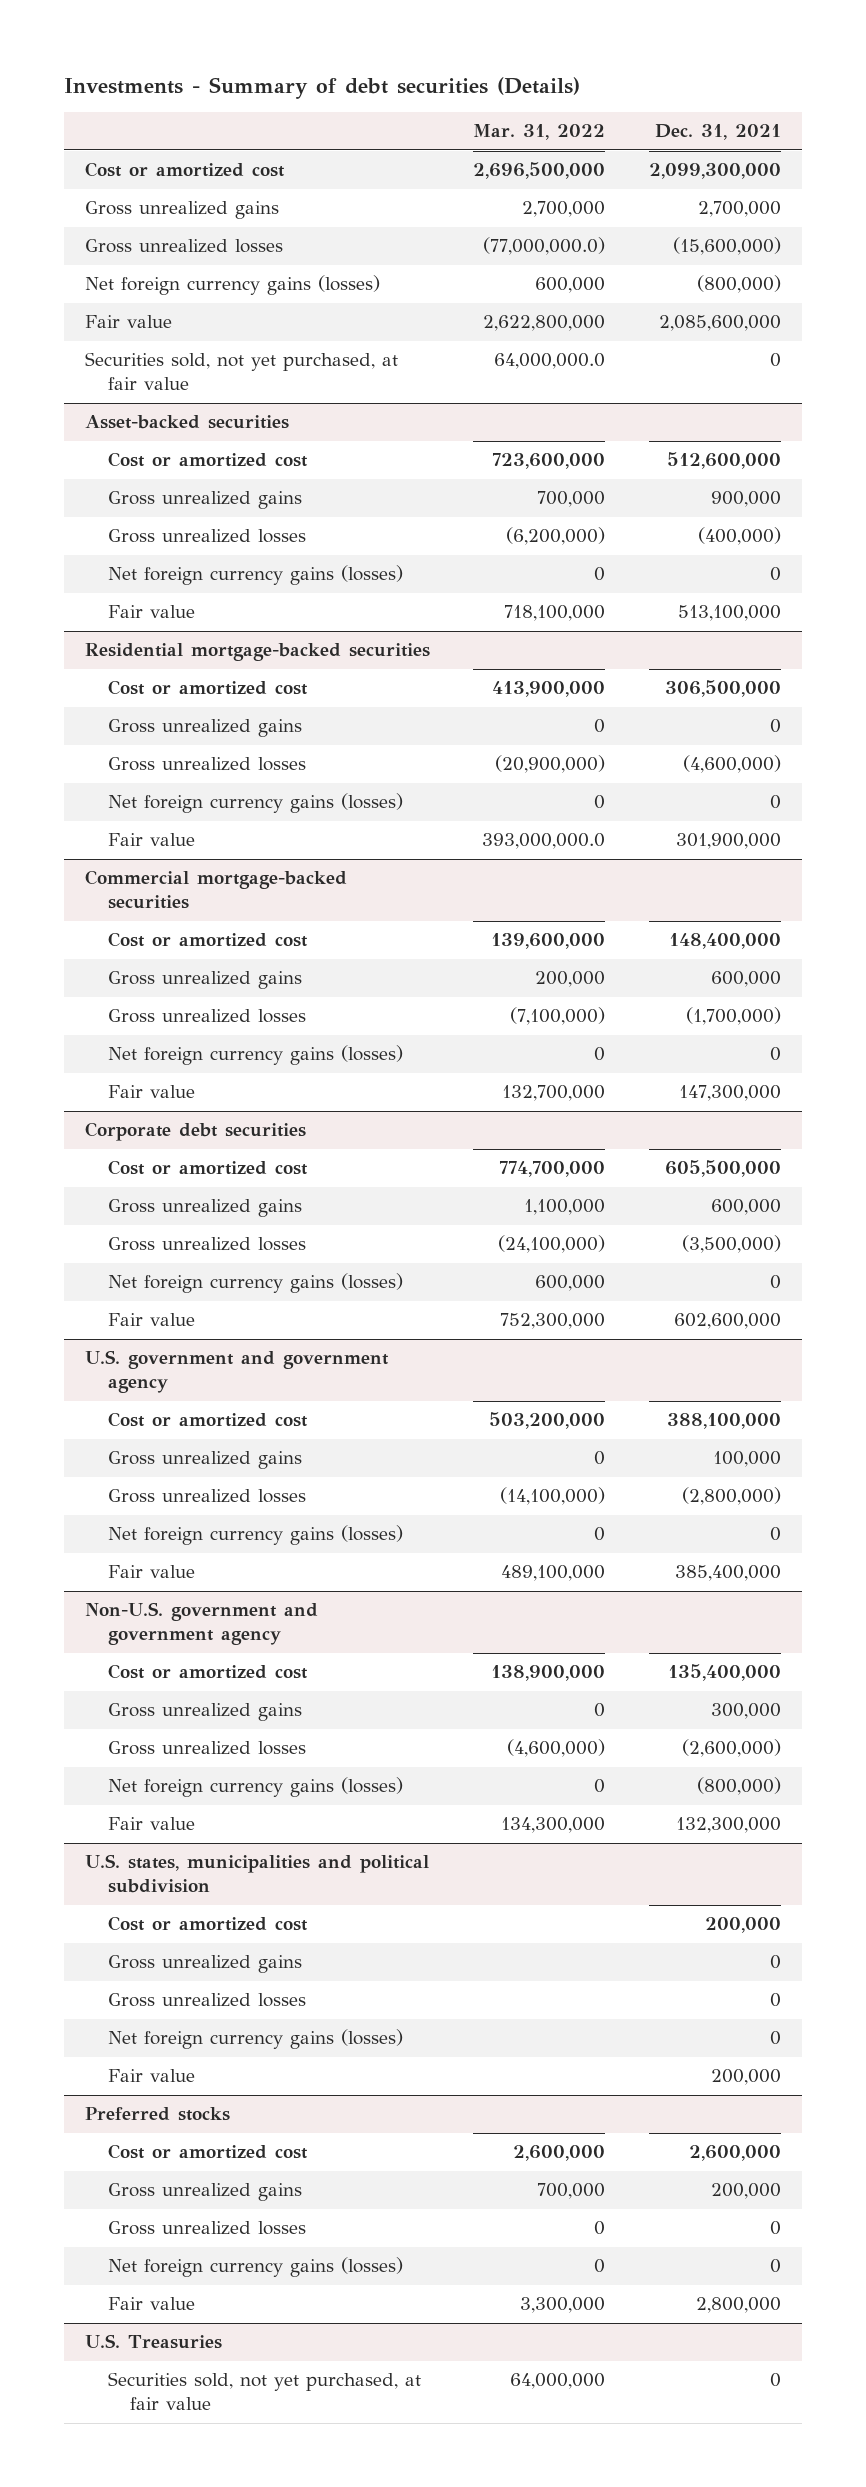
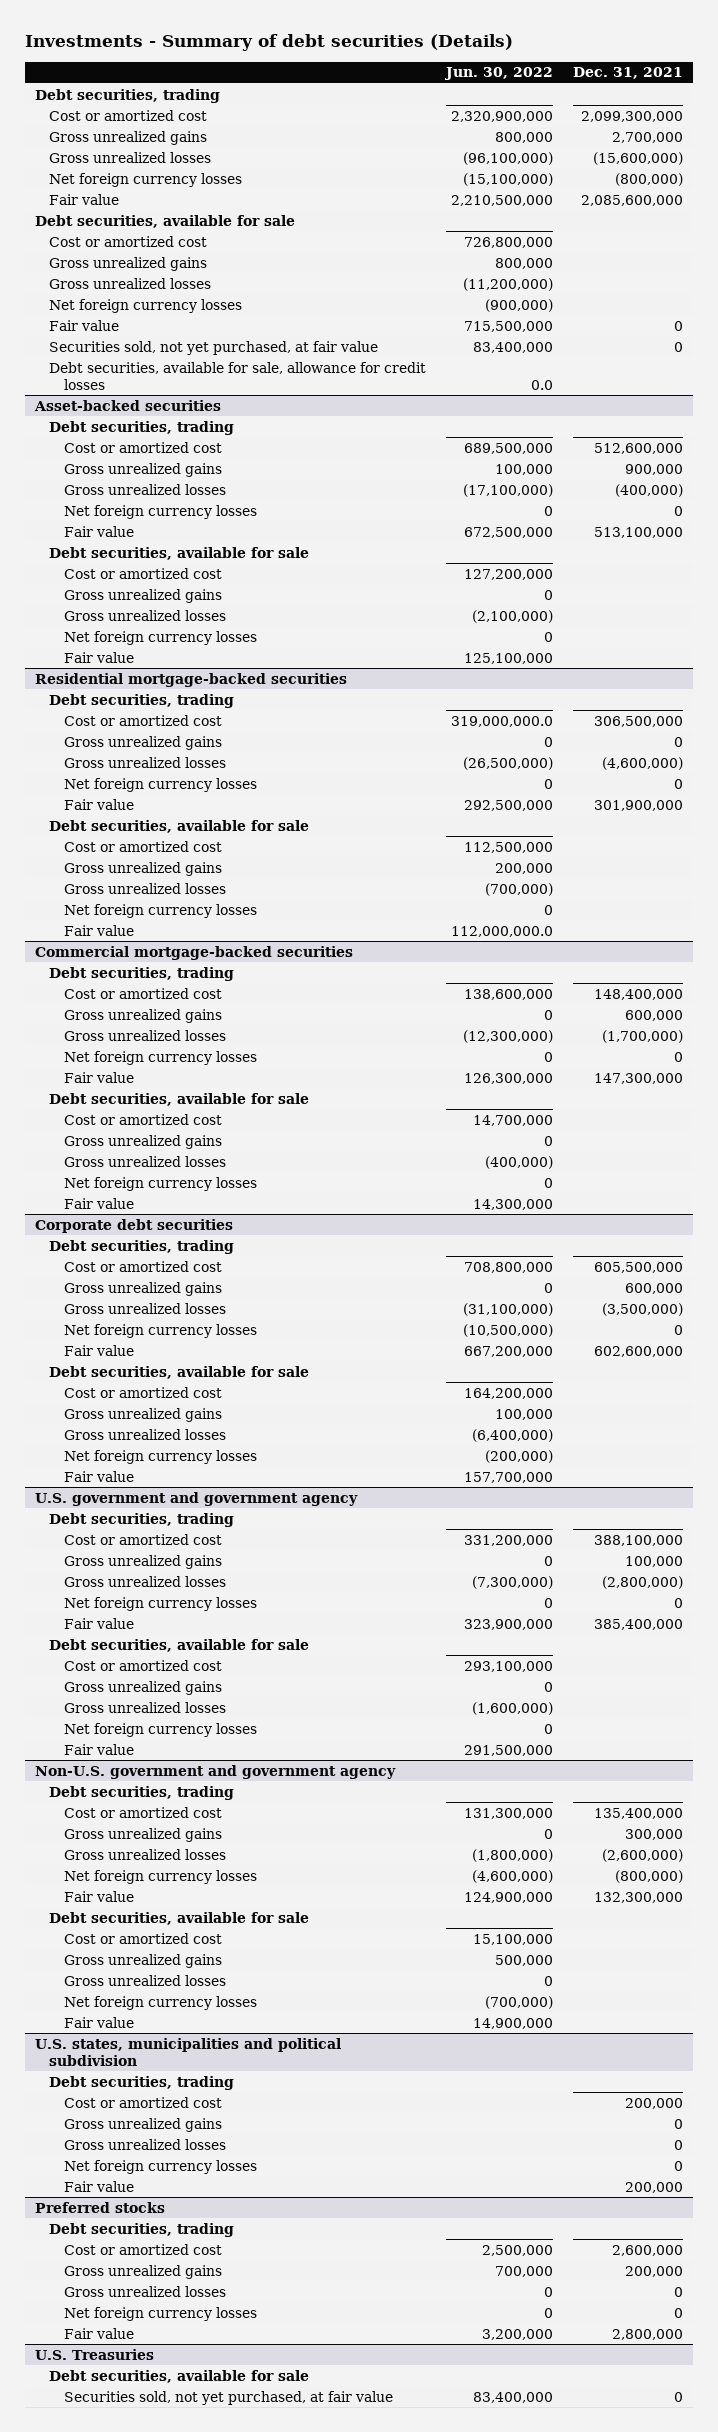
[473,124,606,141] Mar. 31, 2022 -> none
none -> [444,67,554,81] Jun. 30, 2022
none -> [35,88,221,103] Debt securities, trading
[85,275,381,296] Net foreign currency gains (losses) -> [49,172,243,187] Net foreign currency losses
none -> [35,214,296,228] Debt securities, available for sale
none -> [49,235,208,247] Cost or amortized cost
none -> [49,256,208,271] Gross unrealized gains
none -> [49,277,212,289] Gross unrealized losses
none -> [49,298,243,313] Net foreign currency losses
none -> [49,319,120,331] Fair value
none -> [49,361,427,390] Debt securities, available for sale, allowance for credit losses
none -> [49,420,235,435] Debt securities, trading
[107,565,403,586] Net foreign currency gains (losses) -> [63,504,257,519] Net foreign currency losses
none -> [49,546,310,560] Debt securities, available for sale
none -> [63,567,222,579] Cost or amortized cost
none -> [63,588,222,603] Gross unrealized gains
none -> [63,609,226,621] Gross unrealized losses
none -> [63,630,257,645] Net foreign currency losses
none -> [63,651,134,663] Fair value
none -> [49,693,235,708] Debt securities, trading
[107,793,403,814] Net foreign currency gains (losses) -> [63,777,257,792] Net foreign currency losses
none -> [49,819,310,833] Debt securities, available for sale
none -> [63,840,222,852] Cost or amortized cost
none -> [63,861,222,876] Gross unrealized gains
none -> [63,882,226,894] Gross unrealized losses
none -> [63,903,257,918] Net foreign currency losses
none -> [63,924,134,936] Fair value
none -> [49,966,235,981] Debt securities, trading
[107,1045,403,1066] Net foreign currency gains (losses) -> [63,1050,257,1065] Net foreign currency losses
none -> [49,1092,310,1106] Debt securities, available for sale
none -> [63,1113,222,1125] Cost or amortized cost
none -> [63,1134,222,1149] Gross unrealized gains
none -> [63,1155,226,1167] Gross unrealized losses
none -> [63,1176,257,1191] Net foreign currency losses
none -> [63,1197,134,1209] Fair value
none -> [49,1239,235,1254] Debt securities, trading
[107,1273,403,1294] Net foreign currency gains (losses) -> [63,1323,257,1338] Net foreign currency losses
none -> [49,1365,310,1379] Debt securities, available for sale
none -> [63,1386,222,1398] Cost or amortized cost
none -> [63,1407,222,1422] Gross unrealized gains
none -> [63,1428,226,1440] Gross unrealized losses
none -> [63,1449,257,1464] Net foreign currency losses
none -> [63,1470,134,1482] Fair value
none -> [49,1512,235,1527] Debt securities, trading
[107,1525,403,1546] Net foreign currency gains (losses) -> [63,1596,257,1611] Net foreign currency losses
none -> [49,1638,310,1652] Debt securities, available for sale
none -> [63,1659,222,1671] Cost or amortized cost
none -> [63,1680,222,1695] Gross unrealized gains
none -> [63,1701,226,1713] Gross unrealized losses
none -> [63,1722,257,1737] Net foreign currency losses
none -> [63,1743,134,1755] Fair value
none -> [49,1785,235,1800] Debt securities, trading
[107,1777,403,1798] Net foreign currency gains (losses) -> [63,1869,257,1884] Net foreign currency losses
none -> [49,1911,310,1925] Debt securities, available for sale
none -> [63,1932,222,1944] Cost or amortized cost
none -> [63,1953,222,1968] Gross unrealized gains
none -> [63,1974,226,1986] Gross unrealized losses
none -> [63,1995,257,2010] Net foreign currency losses
none -> [63,2016,134,2028] Fair value
none -> [49,2075,235,2090] Debt securities, trading
[107,2029,403,2050] Net foreign currency gains (losses) -> [63,2159,257,2174] Net foreign currency losses
none -> [49,2222,235,2237] Debt securities, trading
[107,2257,403,2278] Net foreign currency gains (losses) -> [63,2306,257,2321] Net foreign currency losses
none -> [49,2369,310,2383] Debt securities, available for sale

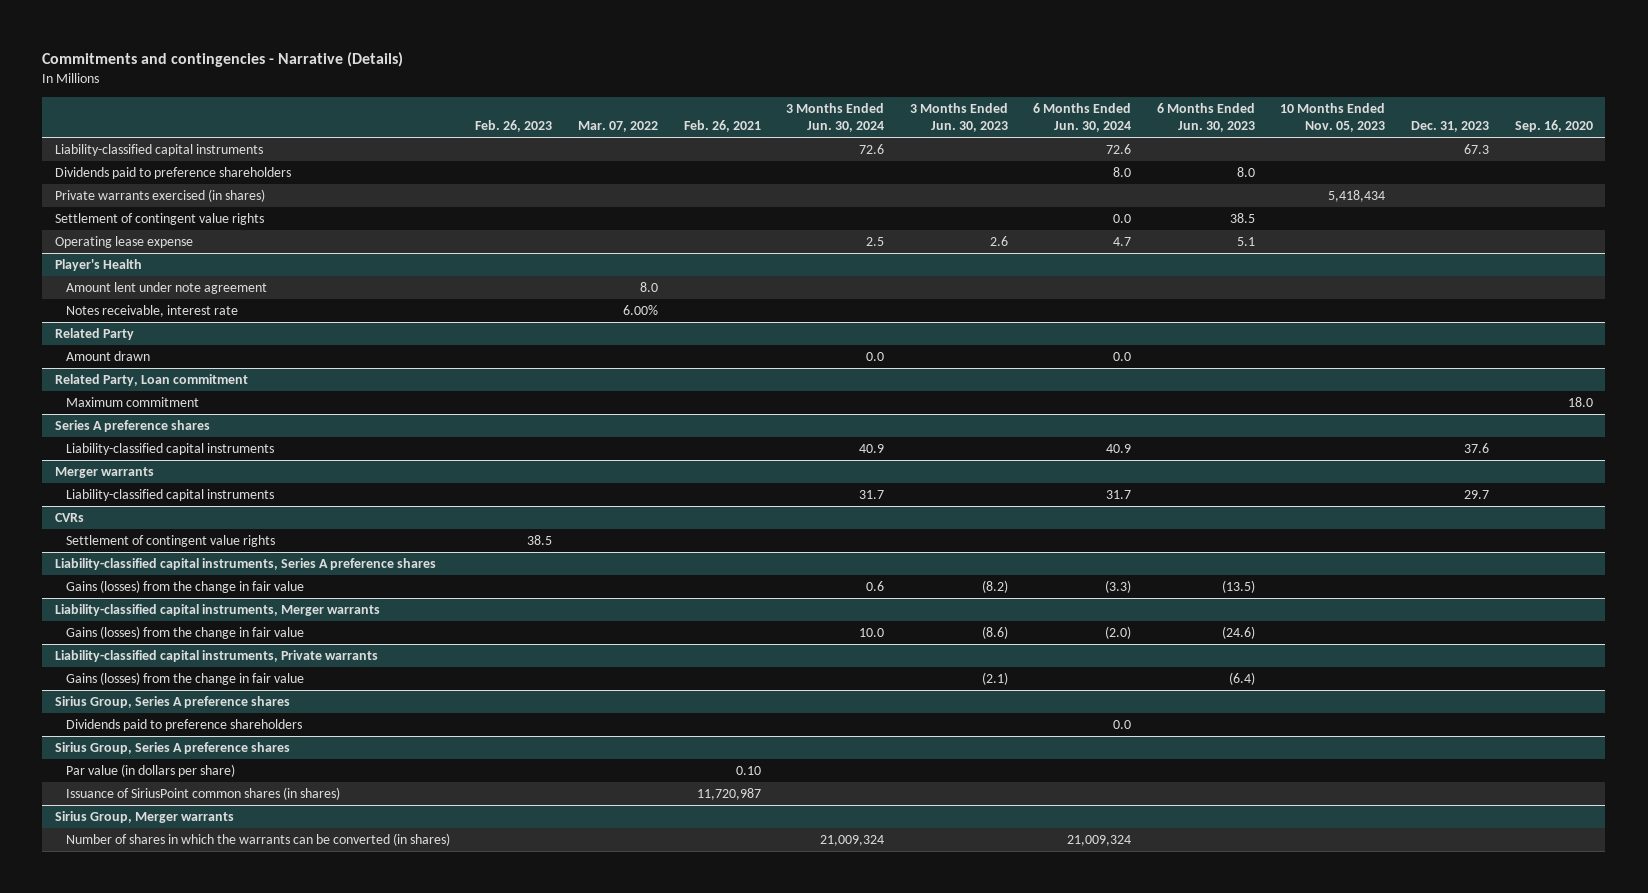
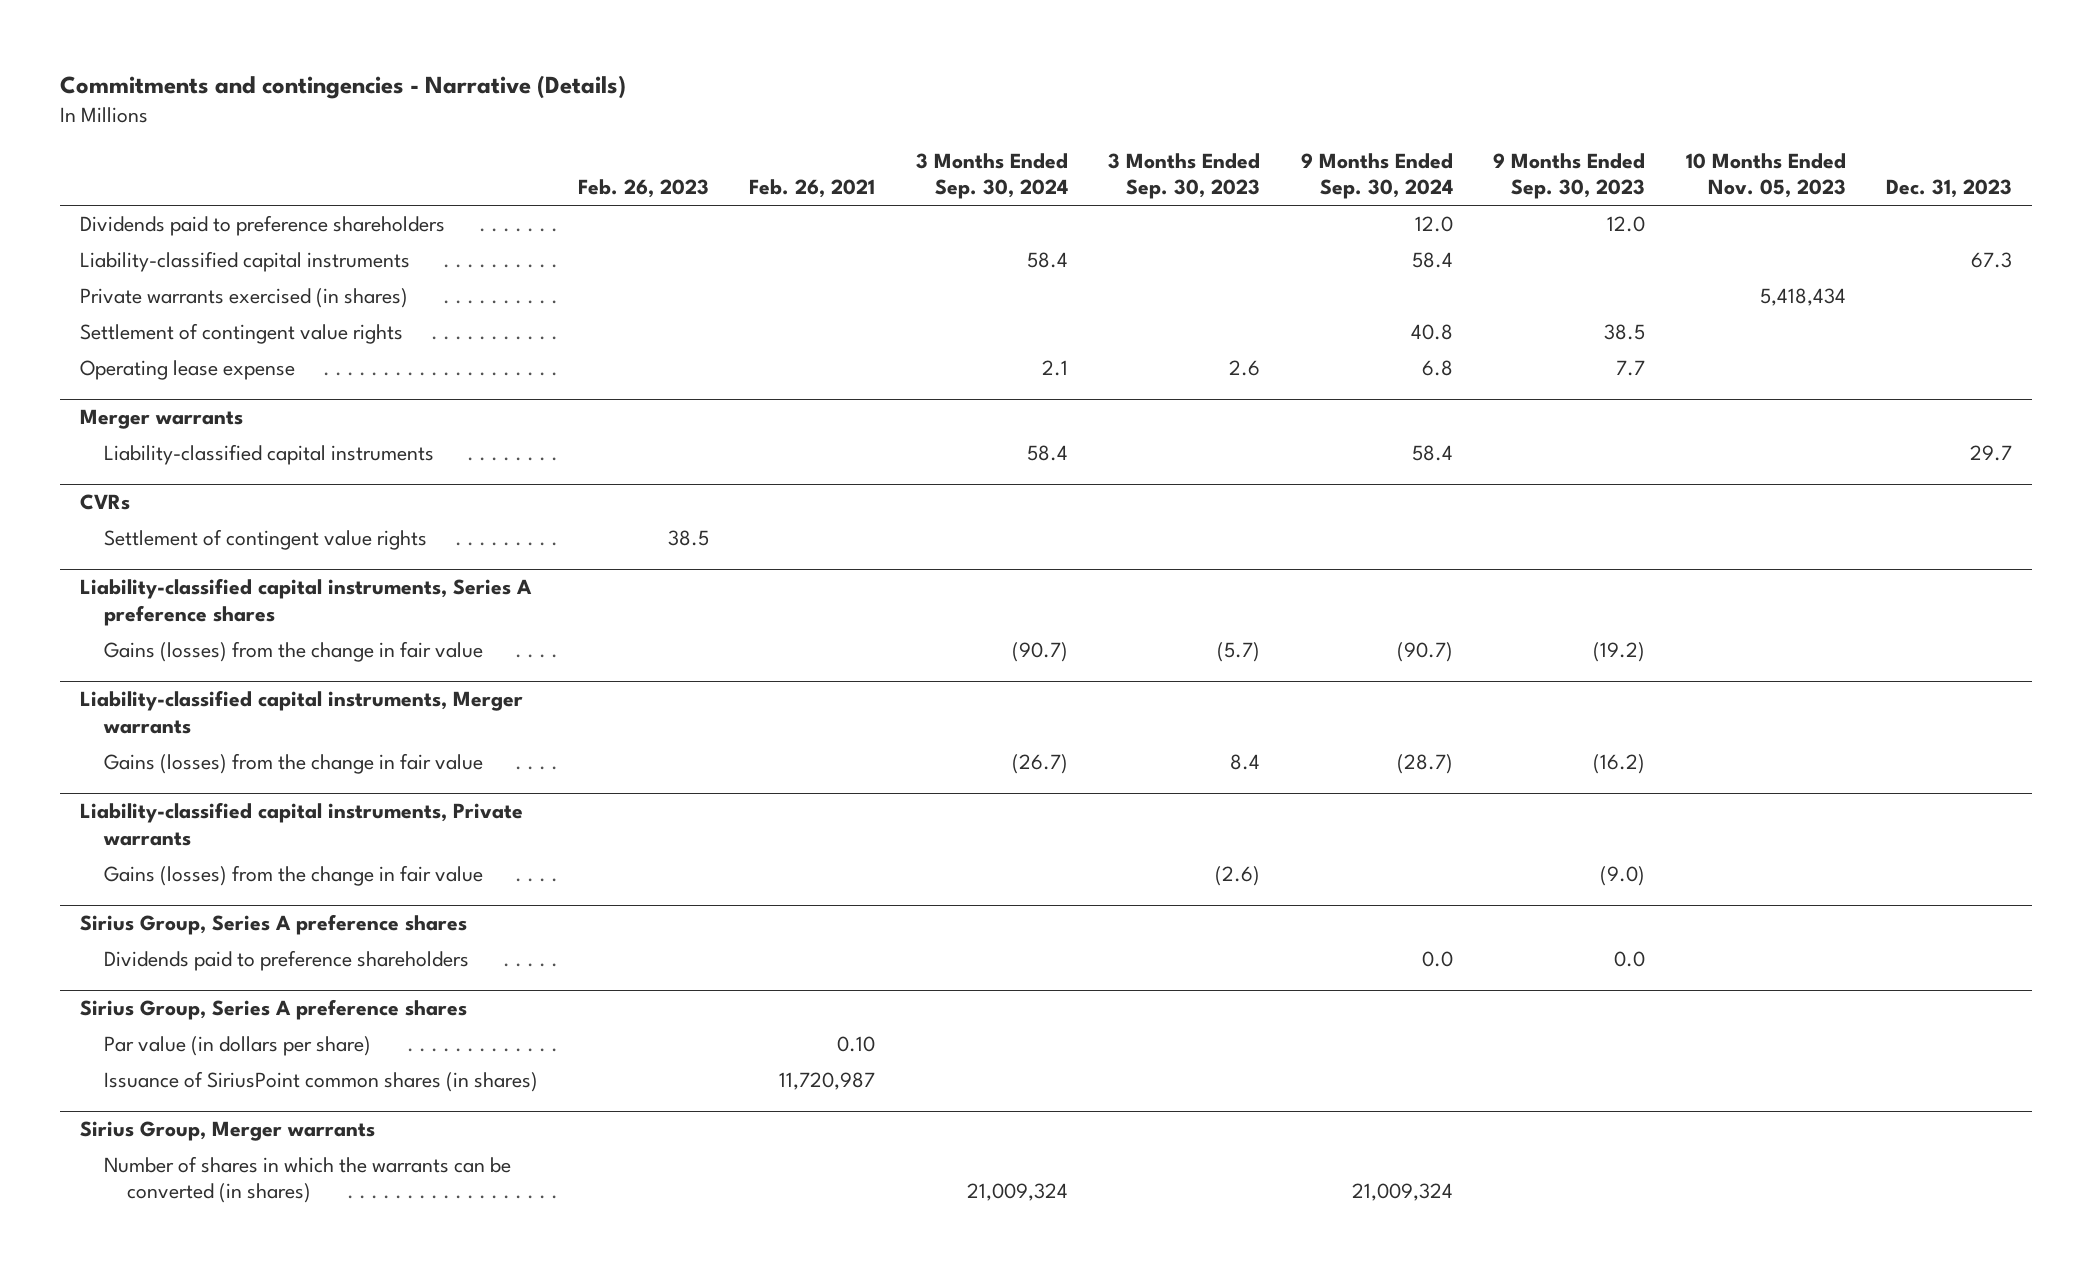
[577,121,658,133] Mar. 07, 2022 -> none
[786,103,885,133] 3 Months Ended Jun. 30, 2024 -> none
[909,103,1008,133] 3 Months Ended Jun. 30, 2023 -> none
[1033,103,1132,133] 6 Months Ended Jun. 30, 2024 -> none
[1156,103,1255,133] 6 Months Ended Jun. 30, 2023 -> none
[1514,120,1593,133] Sep. 16, 2020 -> none
none -> [915,152,1068,200] 3 Months Ended Sep. 30, 2024
none -> [1108,152,1261,200] 3 Months Ended Sep. 30, 2023
none -> [1300,152,1453,200] 9 Months Ended Sep. 30, 2024
none -> [1493,152,1646,200] 9 Months Ended Sep. 30, 2023
[55,144,264,157] Liability-classified capital instruments -> [79,250,410,272] Liability-classified capital instruments
[55,259,143,272] Player's Health -> none
[65,282,267,295] Amount lent under note agreement -> none
[65,305,238,318] Notes receivable, interest rate -> none
[55,328,135,341] Related Party -> none
[65,351,150,362] Amount drawn -> none
[55,374,249,387] Related Party, Loan commitment -> none
[65,397,199,408] Maximum commitment -> none
[55,420,211,433] Series A preference shares -> none
[65,443,274,456] Liability-classified capital instruments -> none

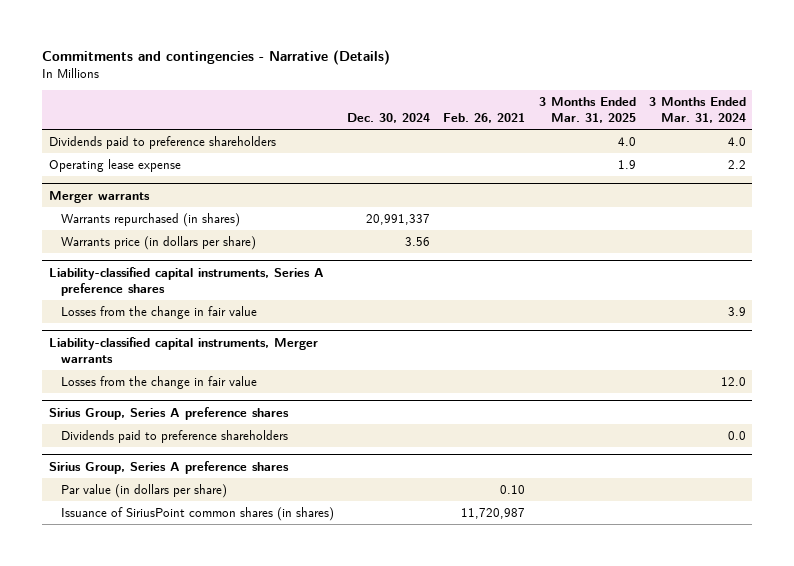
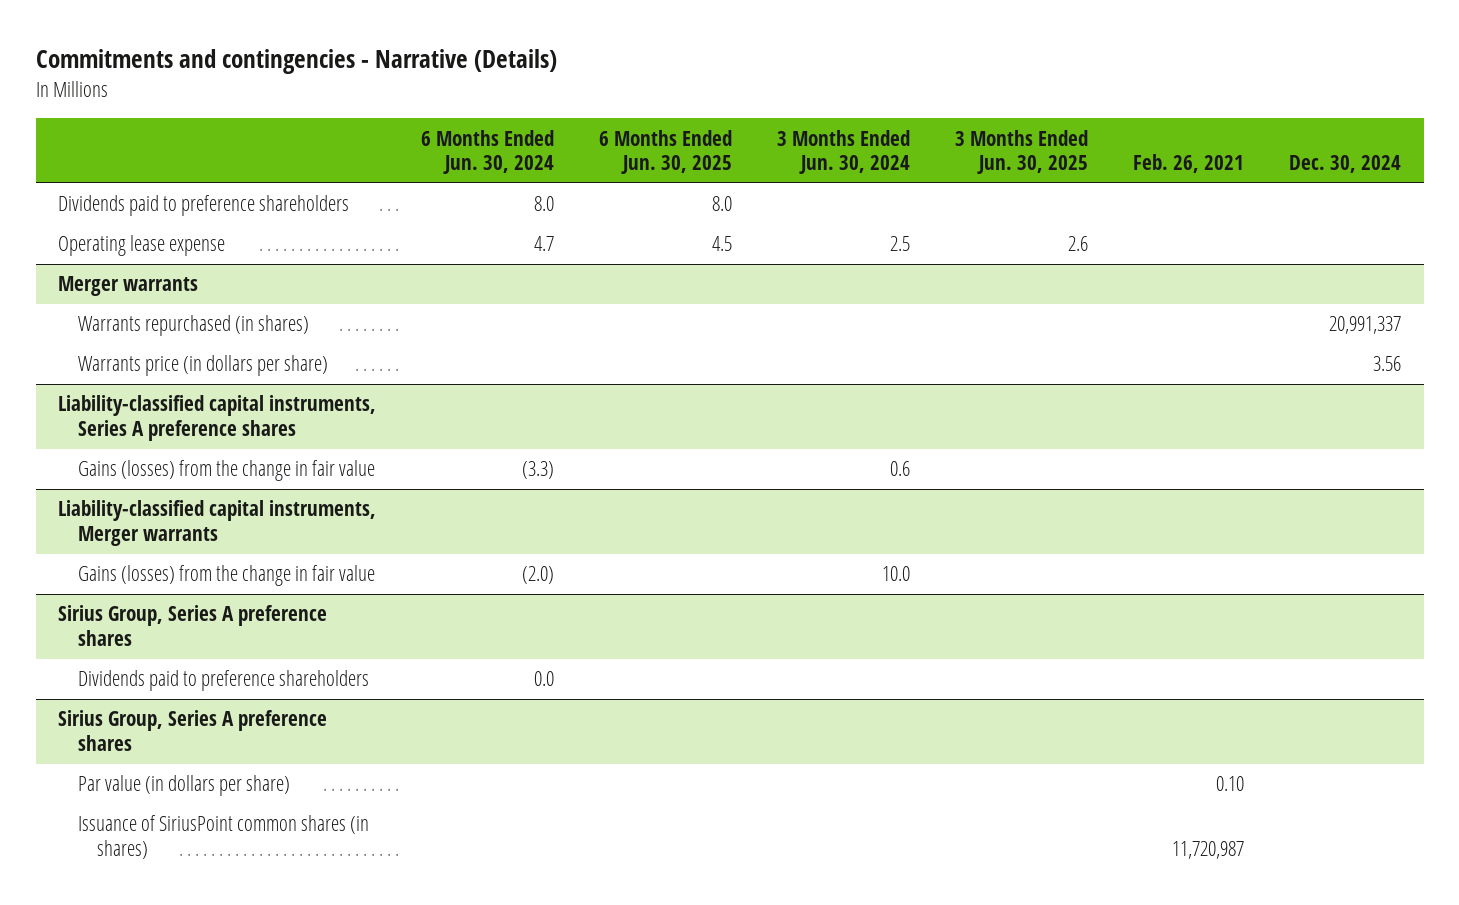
[538,97,636,123] 3 Months Ended Mar. 31, 2025 -> none
[648,97,746,123] 3 Months Ended Mar. 31, 2024 -> none
none -> [421,129,555,175] 6 Months Ended Jun. 30, 2024
none -> [599,129,733,175] 6 Months Ended Jun. 30, 2025
none -> [777,129,911,175] 3 Months Ended Jun. 30, 2024
none -> [955,129,1089,175] 3 Months Ended Jun. 30, 2025
[61,305,258,319] Losses from the change in fair value -> [77,460,375,482] Gains (losses) from the change in fair value
[61,375,258,389] Losses from the change in fair value -> [77,565,375,587] Gains (losses) from the change in fair value

